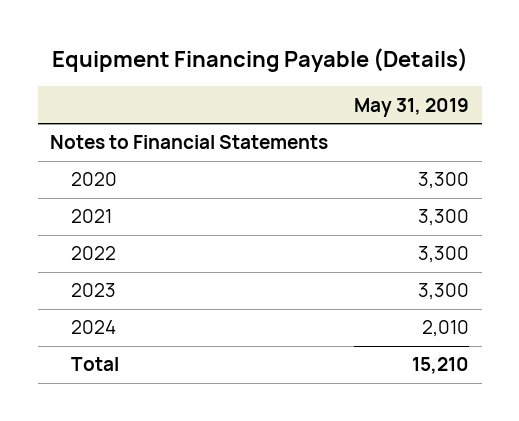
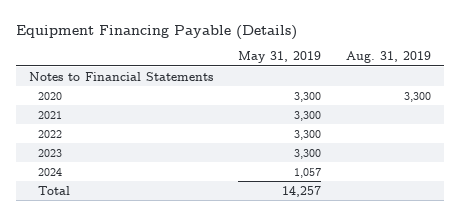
none -> [346,51,432,64] Aug. 31, 2019
[421,320,469,338] 2,010 -> [293,167,321,178] 1,057
[411,357,469,375] 15,210 -> [281,185,321,197] 14,257

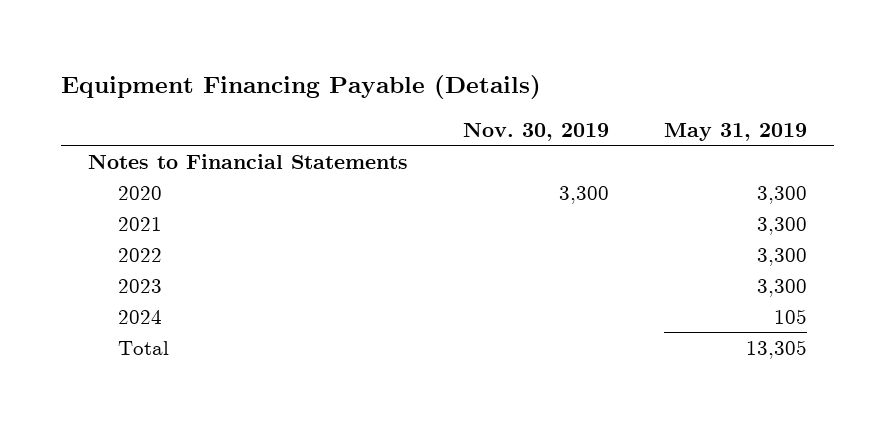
[346,51,432,64] Aug. 31, 2019 -> none
none -> [463,121,610,141] Nov. 30, 2019
[293,167,321,178] 1,057 -> [773,308,807,324] 105
[281,185,321,197] 14,257 -> [745,339,807,359] 13,305

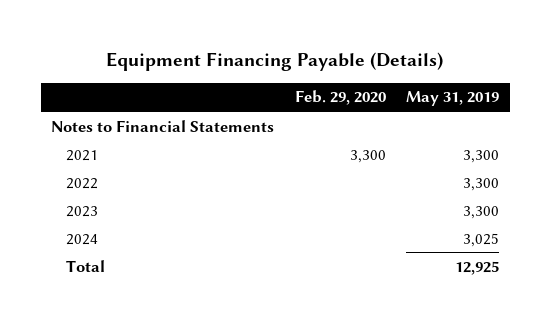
[463,121,610,141] Nov. 30, 2019 -> none
none -> [294,90,386,106] Feb. 29, 2020
[117,185,162,200] 2020 -> none
[773,308,807,324] 105 -> [463,232,500,247] 3,025
[745,339,807,359] 13,305 -> [455,260,500,275] 12,925

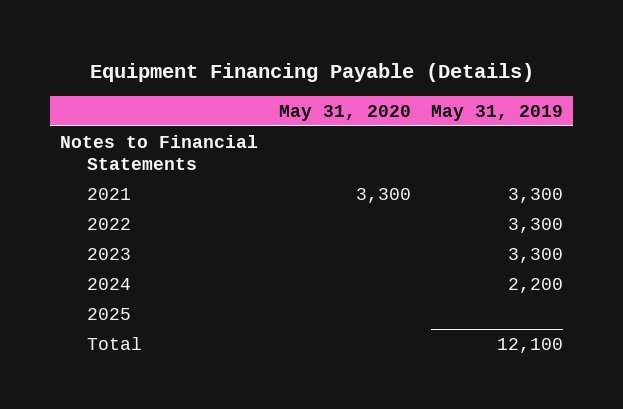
[294,90,386,106] Feb. 29, 2020 -> none
none -> [278,104,411,121] May 31, 2020
[463,232,500,247] 3,025 -> [507,277,563,293] 2,200
none -> [87,307,132,320] 2025
[455,260,500,275] 12,925 -> [496,337,563,353] 12,100

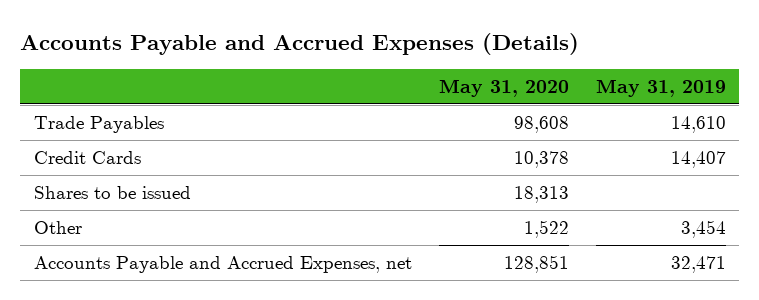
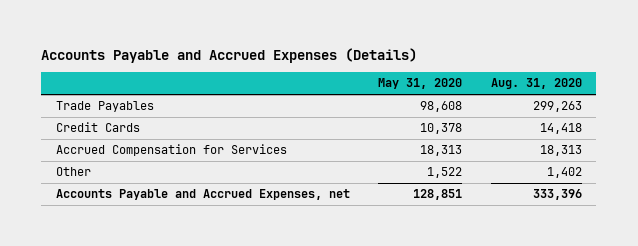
[595,78,726,97] May 31, 2019 -> none
none -> [491,78,583,90] Aug. 31, 2020
[33,185,191,199] Shares to be issued -> [55,144,287,157] Accrued Compensation for Services

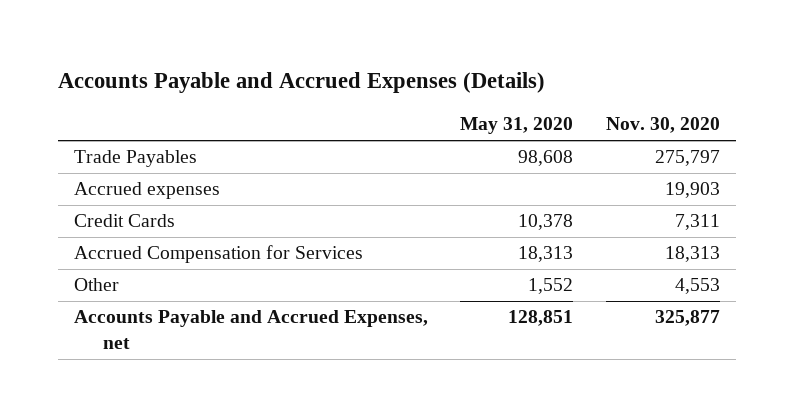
[491,78,583,90] Aug. 31, 2020 -> none
none -> [605,117,720,134] Nov. 30, 2020
none -> [74,182,221,200] Accrued expenses
[427,167,463,179] 1,522 -> [528,278,574,295] 1,552

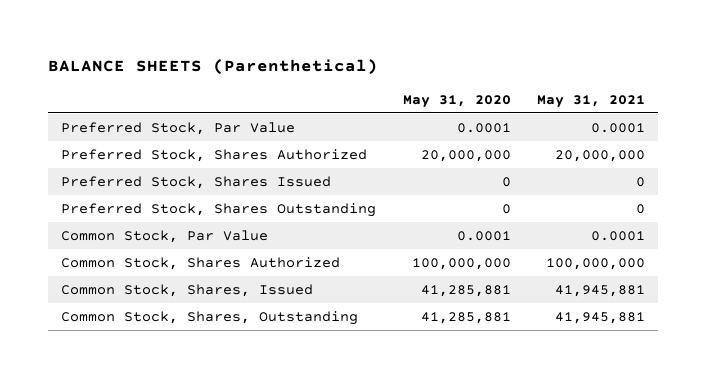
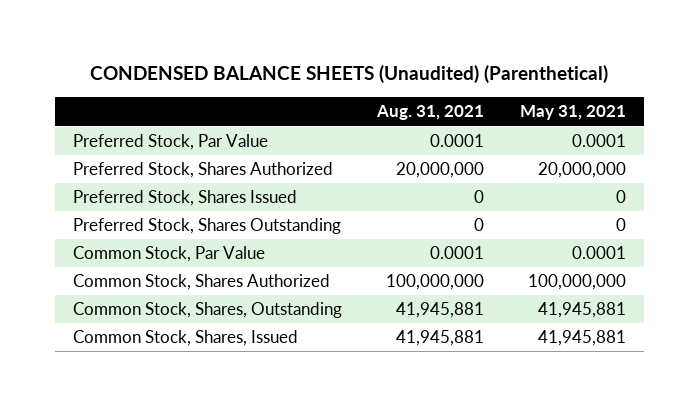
[47,59,378,76] BALANCE SHEETS (Parenthetical) -> [90,65,609,84] CONDENSED BALANCE SHEETS (Unaudited) (Parenthetical)
[402,95,511,109] May 31, 2020 -> none
none -> [376,105,485,121] Aug. 31, 2021
[61,283,314,297] Common Stock, Shares, Issued -> [72,330,298,347] Common Stock, Shares, Issued

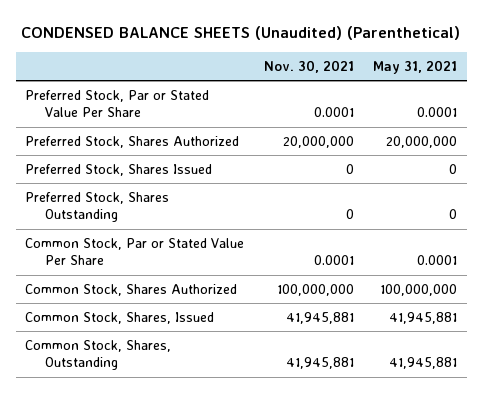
[376,105,485,121] Aug. 31, 2021 -> none
none -> [263,59,354,73] Nov. 30, 2021
[72,134,268,151] Preferred Stock, Par Value -> [25,89,210,118] Preferred Stock, Par or Stated Value Per Share
[72,246,265,263] Common Stock, Par Value -> [25,237,245,266] Common Stock, Par or Stated Value Per Share
[72,302,342,319] Common Stock, Shares, Outstanding -> [25,339,172,371] Common Stock, Shares, Outstanding

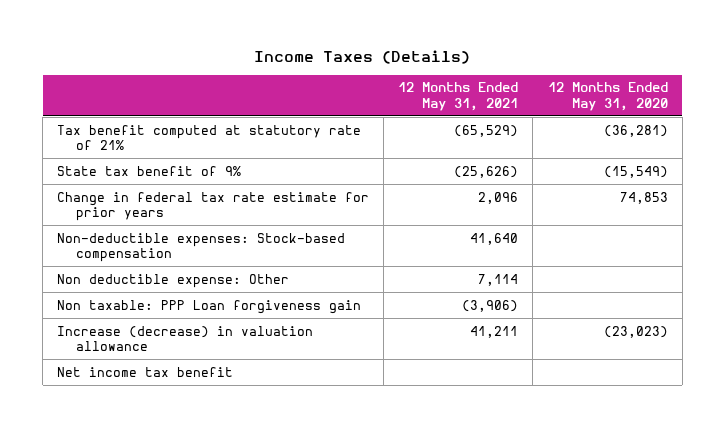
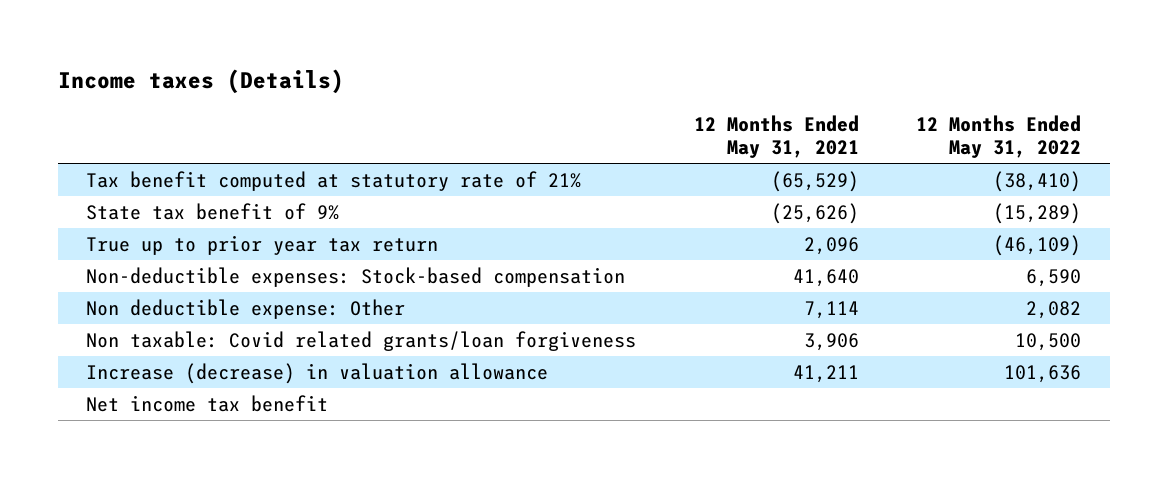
[254,50,471,65] Income Taxes (Details) -> [57,69,344,95] Income taxes (Details)
[547,82,668,112] 12 Months Ended May 31, 2020 -> none
none -> [916,114,1082,158] 12 Months Ended May 31, 2022
[57,191,370,222] Change in federal tax rate estimate for prior years -> [86,234,439,255] True up to prior year tax return
[57,299,362,314] Non taxable: PPP Loan forgiveness gain -> [86,330,637,351] Non taxable: Covid related grants/loan forgiveness
[462,299,519,312] (3,906) -> [803,332,859,351] 3,906

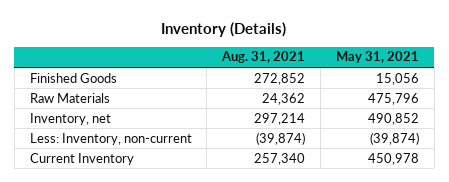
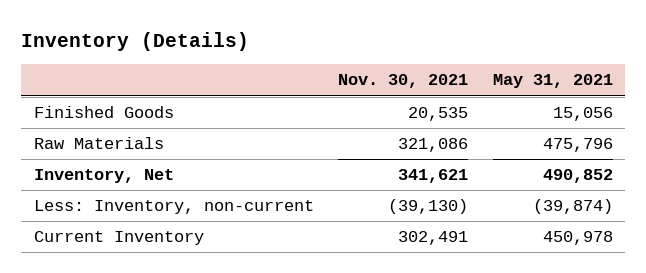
[221,51,306,64] Aug. 31, 2021 -> none
none -> [338,74,469,89] Nov. 30, 2021
[29,112,111,125] Inventory, net -> [33,169,174,184] Inventory, Net

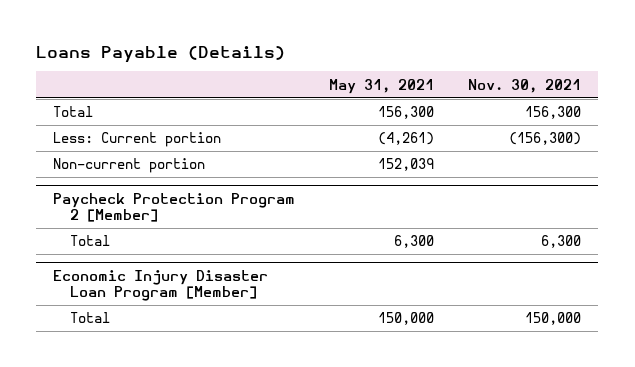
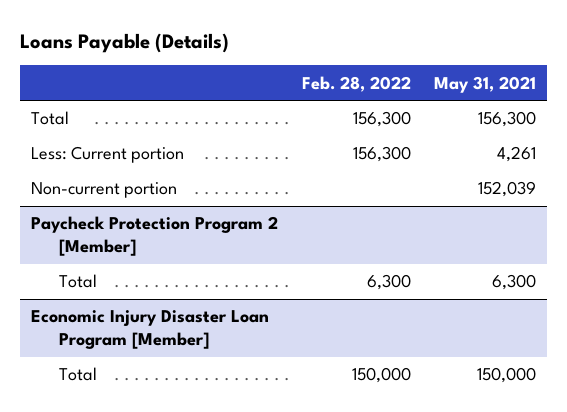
[468,78,582,93] Nov. 30, 2021 -> none
none -> [301,75,411,92] Feb. 28, 2022
[378,132,435,146] (4,261) -> [496,146,536,163] 4,261

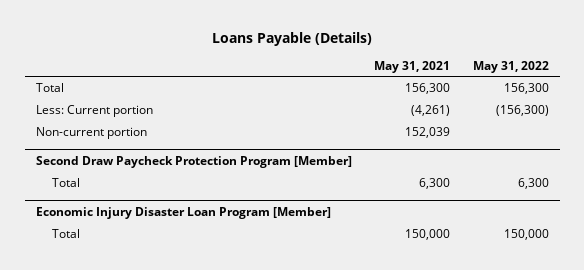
[301,75,411,92] Feb. 28, 2022 -> none
none -> [472,60,549,73] May 31, 2022
[496,146,536,163] 4,261 -> [411,105,451,117] (4,261)
[31,216,279,257] Paycheck Protection Program 2 [Member] -> [35,156,352,169] Second Draw Paycheck Protection Program [Member]

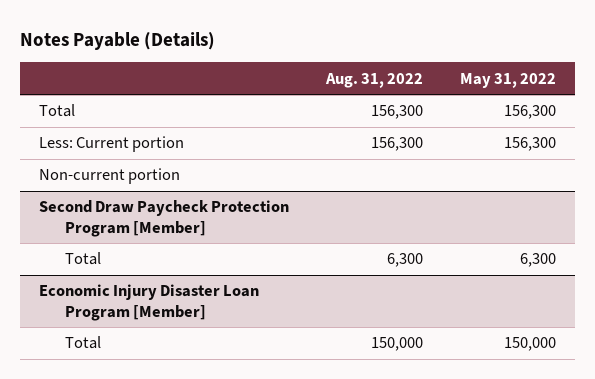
[212,31,373,46] Loans Payable (Details) -> [20,31,216,50] Notes Payable (Details)
[374,60,451,73] May 31, 2021 -> none
none -> [325,72,424,88] Aug. 31, 2022
[495,105,549,117] (156,300) -> [504,137,557,152] 156,300

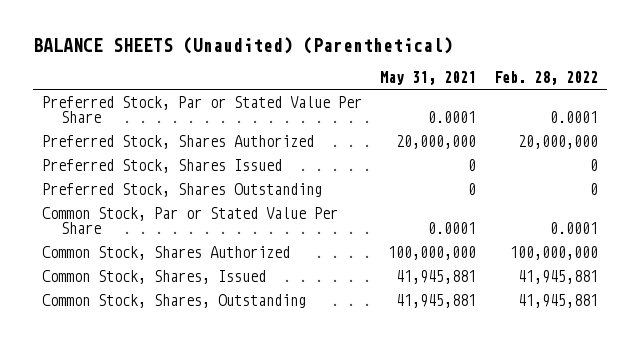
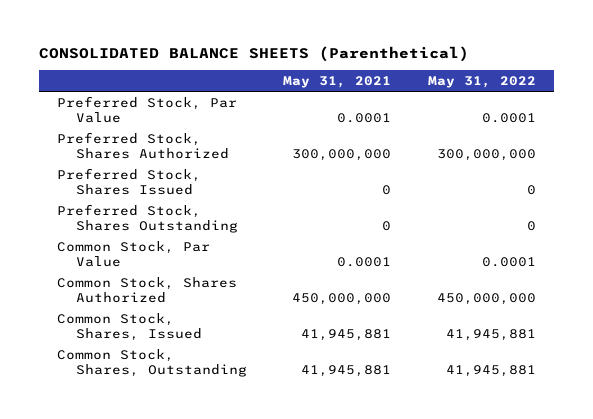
[32,37,453,55] BALANCE SHEETS (Unaudited) (Parenthetical) -> [38,46,469,63] CONSOLIDATED BALANCE SHEETS (Parenthetical)
[494,70,599,85] Feb. 28, 2022 -> none
none -> [427,76,536,89] May 31, 2022
[41,95,362,123] Preferred Stock, Par or Stated Value Per Share -> [57,95,238,123] Preferred Stock, Par Value
[396,134,477,149] 20,000,000 -> [292,148,392,161] 300,000,000
[41,206,338,234] Common Stock, Par or Stated Value Per Share -> [57,240,211,267] Common Stock, Par Value
[388,245,477,260] 100,000,000 -> [292,292,392,305] 450,000,000

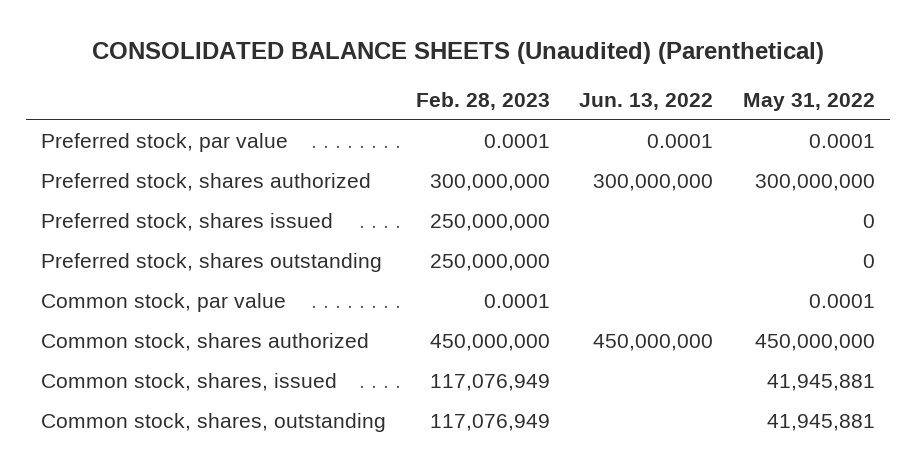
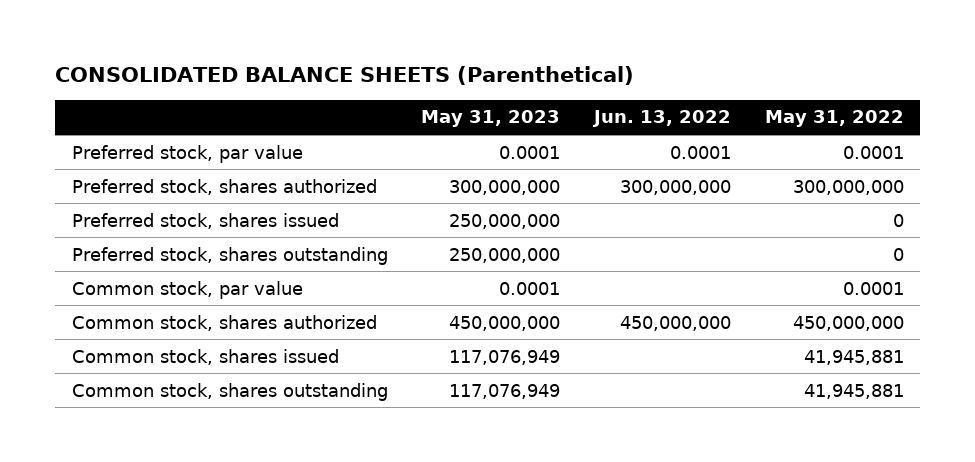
[92,41,825,64] CONSOLIDATED BALANCE SHEETS (Unaudited) (Parenthetical) -> [54,66,634,86] CONSOLIDATED BALANCE SHEETS (Parenthetical)
[415,92,550,111] Feb. 28, 2023 -> none
none -> [421,110,561,128] May 31, 2023
[41,373,338,392] Common stock, shares, issued -> [71,348,339,365] Common stock, shares issued
[41,413,387,433] Common stock, shares, outstanding -> [71,382,388,401] Common stock, shares outstanding

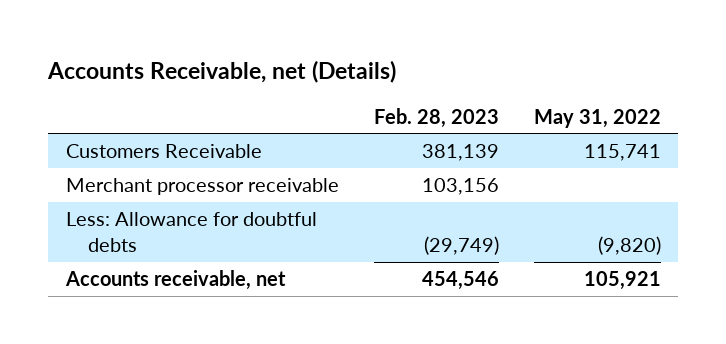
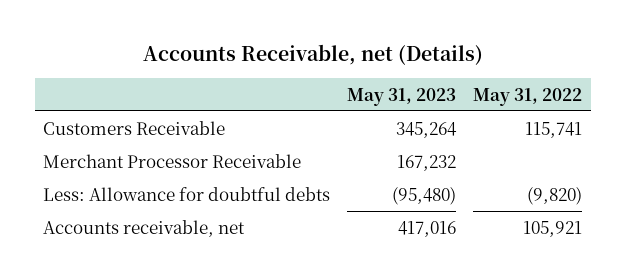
[373,107,499,128] Feb. 28, 2023 -> none
none -> [347,87,457,106] May 31, 2023
[65,178,339,196] Merchant processor receivable -> [43,153,302,168] Merchant Processor Receivable

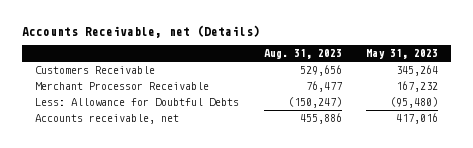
[473,87,583,106] May 31, 2022 -> none
none -> [263,49,342,60] Aug. 31, 2023
[43,186,331,201] Less: Allowance for doubtful debts -> [34,98,239,107] Less: Allowance for Doubtful Debts

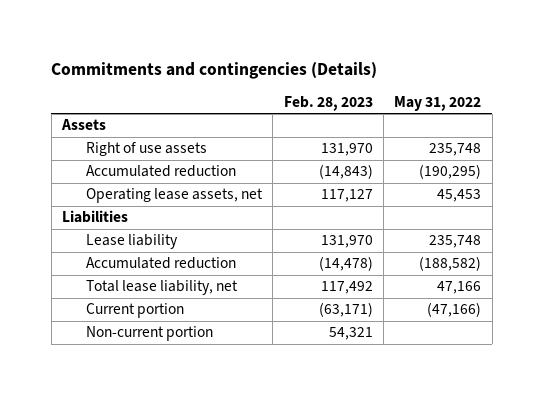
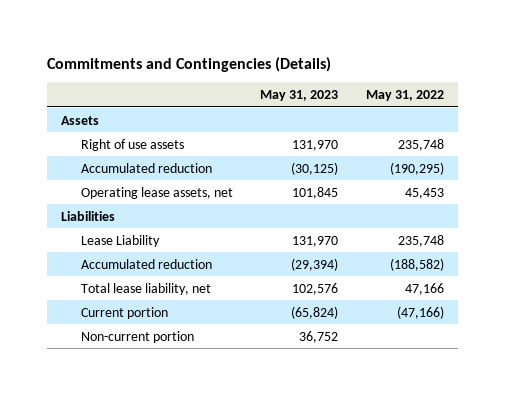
[51,61,378,79] Commitments and contingencies (Details) -> [47,56,332,72] Commitments and Contingencies (Details)
[283,95,373,111] Feb. 28, 2023 -> none
none -> [260,89,339,101] May 31, 2023
[85,234,178,250] Lease liability -> [80,234,160,247] Lease Liability

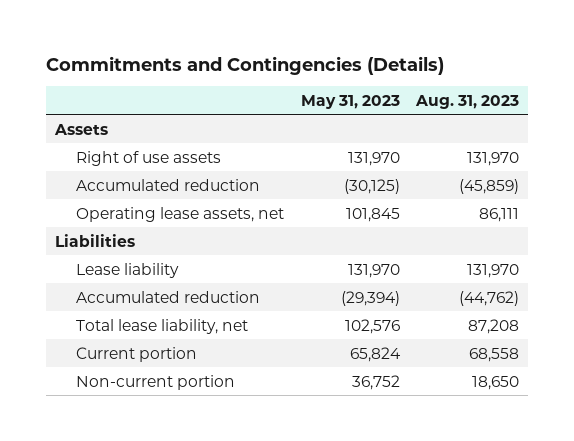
[366,89,445,101] May 31, 2022 -> none
none -> [415,94,520,109] Aug. 31, 2023
[80,234,160,247] Lease Liability -> [76,262,180,278] Lease liability
[291,305,339,319] (65,824) -> [349,346,401,362] 65,824

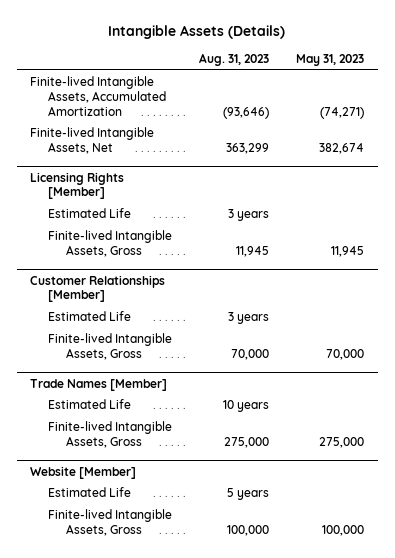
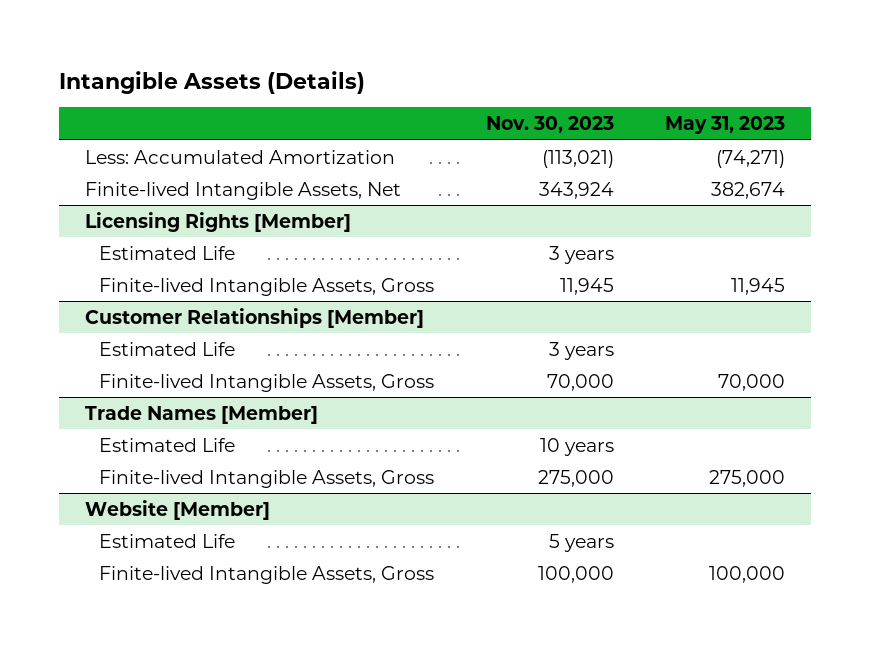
[199,52,270,66] Aug. 31, 2023 -> none
none -> [485,116,614,134] Nov. 30, 2023
[30,76,167,116] Finite-lived Intangible Assets, Accumulated Amortization -> [84,149,395,164] Less: Accumulated Amortization

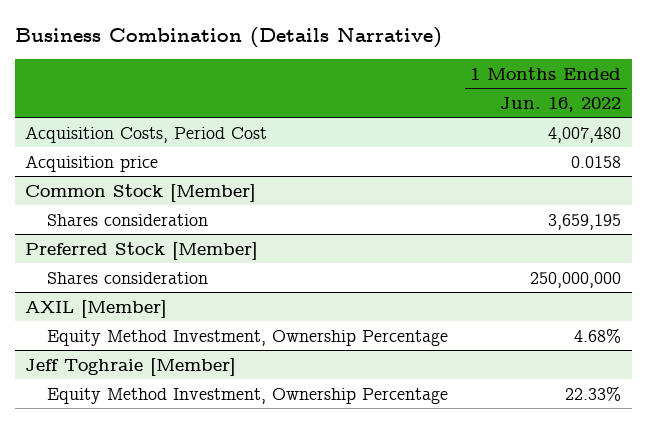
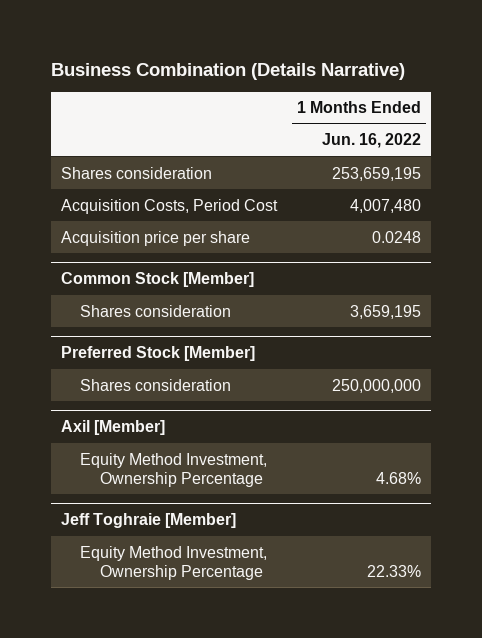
none -> [60,166,212,179] Shares consideration
[25,154,159,172] Acquisition price -> [60,230,250,246] Acquisition price per share
[571,155,622,168] 0.0158 -> [372,230,422,243] 0.0248
[25,299,168,318] AXIL [Member] -> [60,420,165,436] Axil [Member]

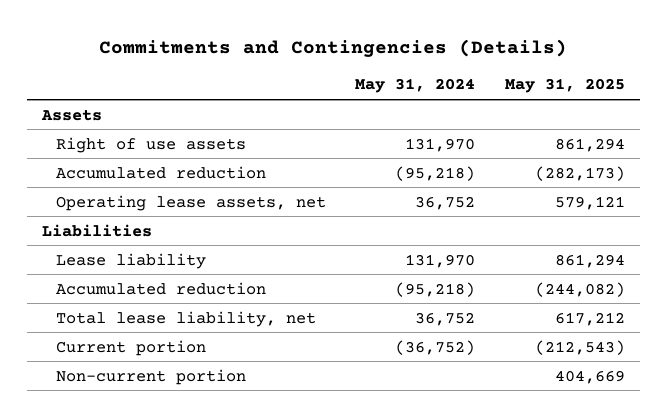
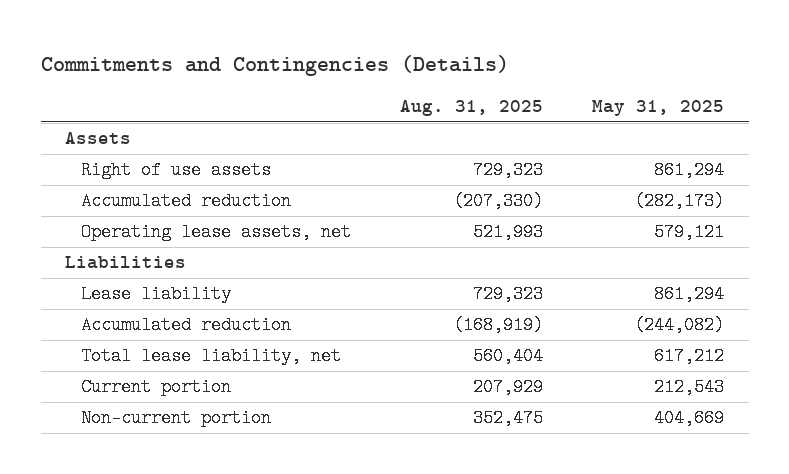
[355,78,476,94] May 31, 2024 -> none
none -> [400,100,544,117] Aug. 31, 2025
[535,339,626,355] (212,543) -> [654,378,725,397] 212,543

